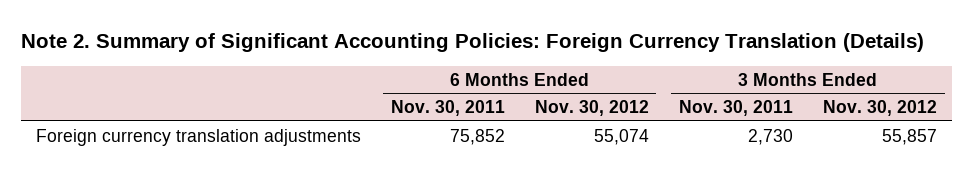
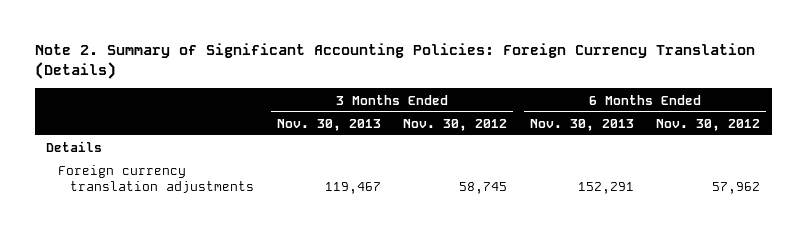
[390,100,505,117] Nov. 30, 2011 -> none
[678,100,793,117] Nov. 30, 2011 -> none
none -> [276,118,381,131] Nov. 30, 2013
none -> [529,118,634,131] Nov. 30, 2013
none -> [46,141,103,153] Details
[593,128,649,145] 55,074 -> [712,181,761,194] 57,962
[882,128,938,145] 55,857 -> [459,181,508,194] 58,745

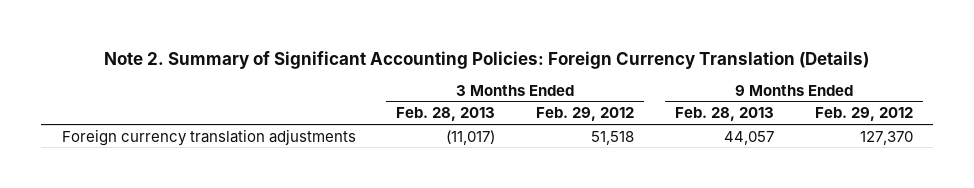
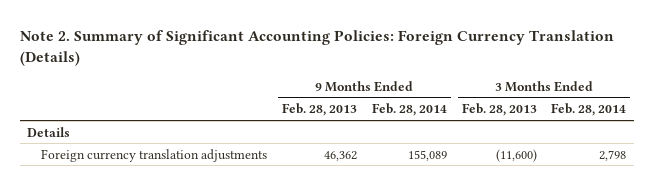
[536,107,635,122] Feb. 29, 2012 -> none
[814,107,913,122] Feb. 29, 2012 -> none
none -> [371,103,447,117] Feb. 28, 2014
none -> [551,103,627,117] Feb. 28, 2014
none -> [27,126,71,137] Details
[446,129,496,145] (11,017) -> [495,148,537,162] (11,600)
[723,130,774,145] 44,057 -> [323,150,357,161] 46,362

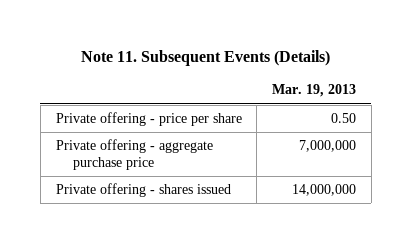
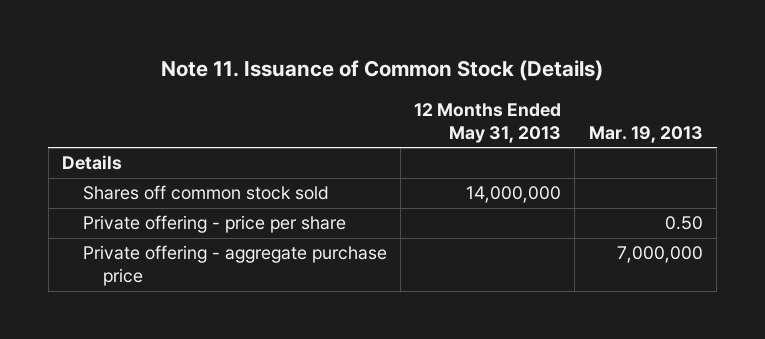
[80,50,330,67] Note 11. Subsequent Events (Details) -> [161,60,604,82] Note 11. Issuance of Common Stock (Details)
none -> [414,102,562,143] 12 Months Ended May 31, 2013
none -> [61,155,122,171] Details
none -> [82,185,329,201] Shares off common stock sold
[55,183,231,198] Private offering - shares issued -> none

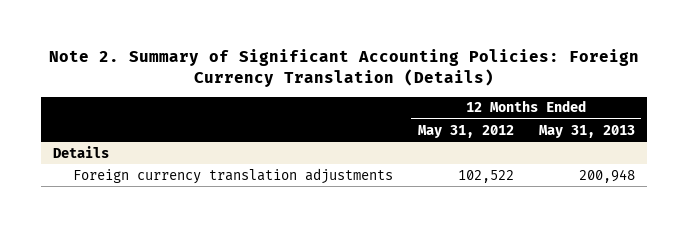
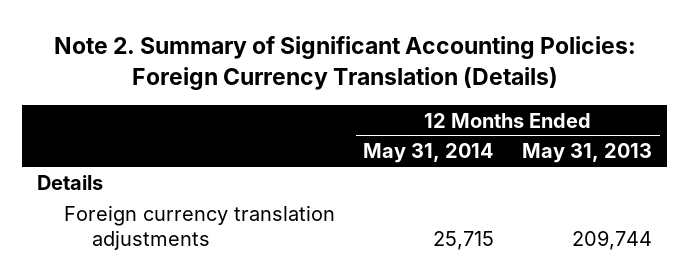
[417,124,514,138] May 31, 2012 -> none
none -> [363,143,495,164] May 31, 2014
[578,168,635,183] 200,948 -> [572,229,653,250] 209,744

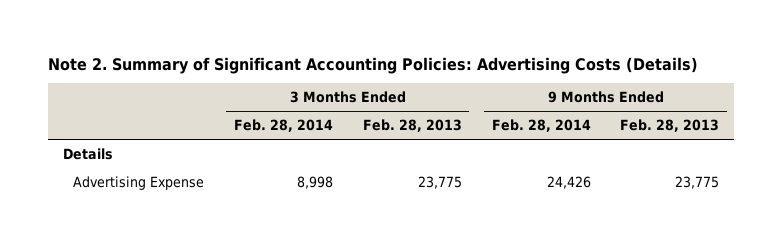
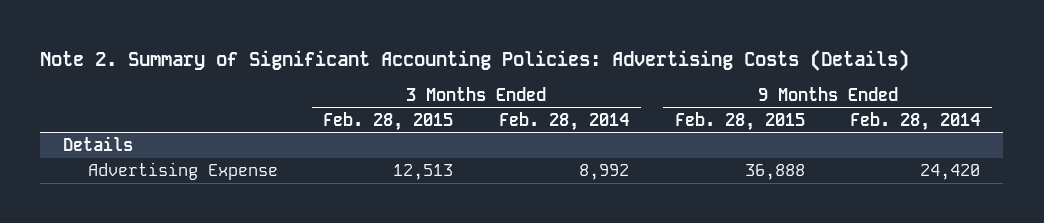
[362,119,462,133] Feb. 28, 2013 -> none
[620,119,720,133] Feb. 28, 2013 -> none
none -> [323,111,454,131] Feb. 28, 2015
none -> [674,111,805,131] Feb. 28, 2015
[296,176,333,190] 8,998 -> [579,164,630,181] 8,992
[546,176,591,190] 24,426 -> [920,164,981,181] 24,420

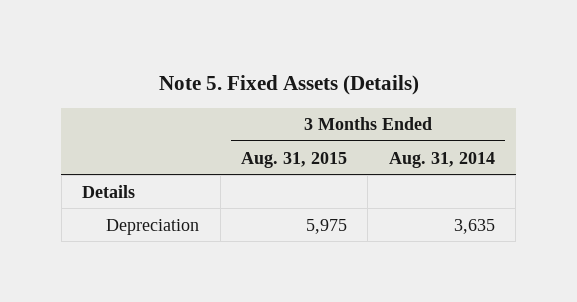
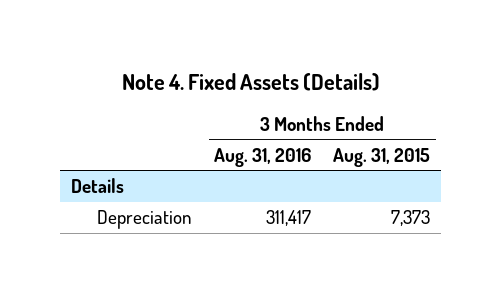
[158,74,419,95] Note 5. Fixed Assets (Details) -> [121,72,380,91] Note 4. Fixed Assets (Details)
[388,151,495,168] Aug. 31, 2014 -> none
none -> [214,147,312,167] Aug. 31, 2016
[306,218,348,234] 5,975 -> [391,210,431,227] 7,373

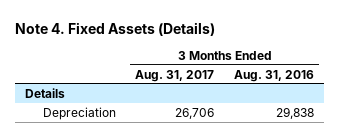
[333,147,431,167] Aug. 31, 2015 -> none
none -> [135,69,215,82] Aug. 31, 2017
[266,210,312,227] 311,417 -> [276,106,315,119] 29,838

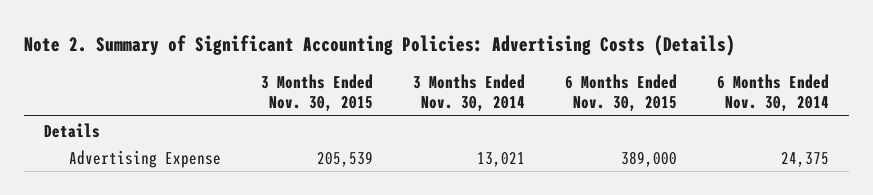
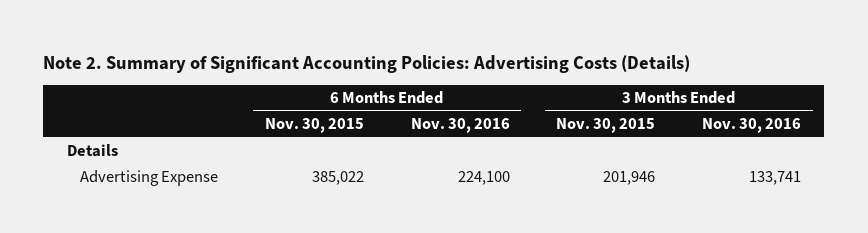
[412,73,525,113] 3 Months Ended Nov. 30, 2014 -> none
[716,73,829,113] 6 Months Ended Nov. 30, 2014 -> none
none -> [410,118,510,134] Nov. 30, 2016
none -> [702,118,802,134] Nov. 30, 2016
[317,150,374,167] 205,539 -> [603,171,656,186] 201,946
[620,150,677,167] 389,000 -> [312,171,365,186] 385,022

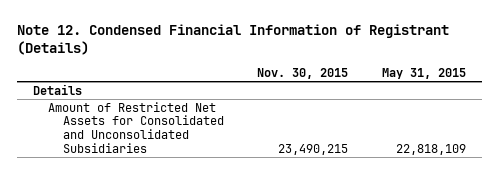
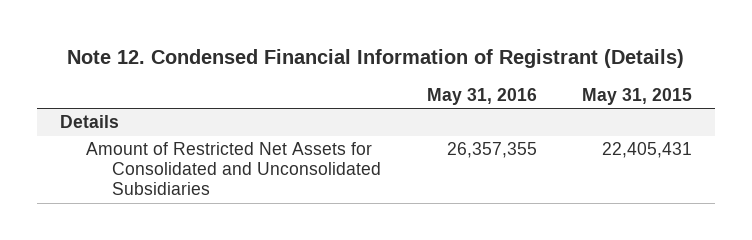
[257,68,349,80] Nov. 30, 2015 -> none
none -> [426,87,537,105] May 31, 2016
[395,143,466,155] 22,818,109 -> [602,142,693,159] 22,405,431

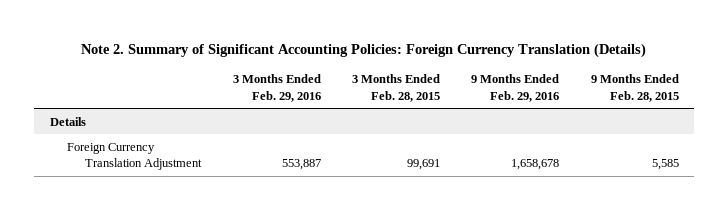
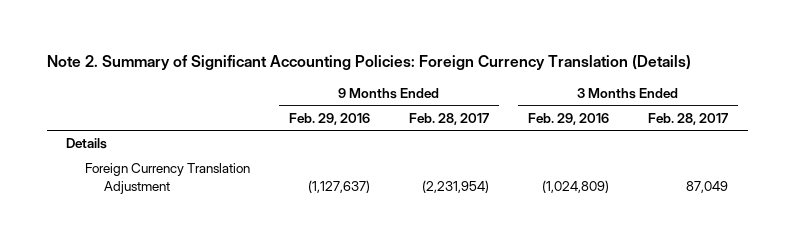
[351,74,440,102] 3 Months Ended Feb. 28, 2015 -> none
[590,74,679,102] 9 Months Ended Feb. 28, 2015 -> none
none -> [409,112,490,125] Feb. 28, 2017
none -> [648,112,729,125] Feb. 28, 2017
[281,159,321,171] 553,887 -> [542,179,610,193] (1,024,809)
[511,159,560,171] 1,658,678 -> [308,179,371,193] (1,127,637)

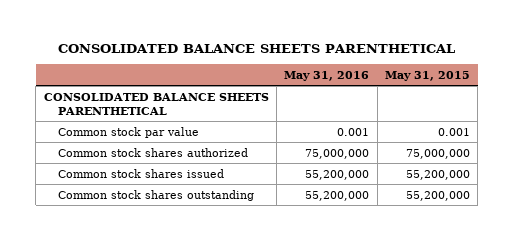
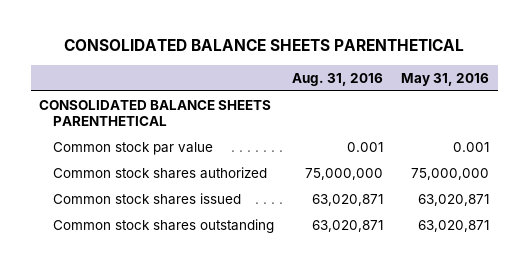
[384,70,470,81] May 31, 2015 -> none
none -> [292,72,384,86] Aug. 31, 2016
[305,169,370,180] 55,200,000 -> [417,193,489,206] 63,020,871
[305,190,370,201] 55,200,000 -> [417,219,489,232] 63,020,871

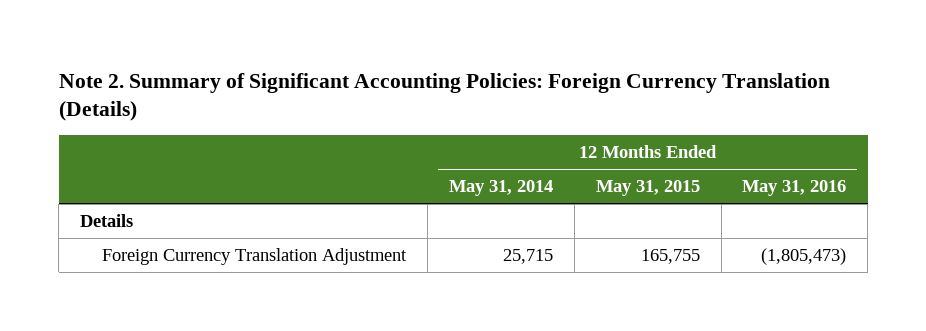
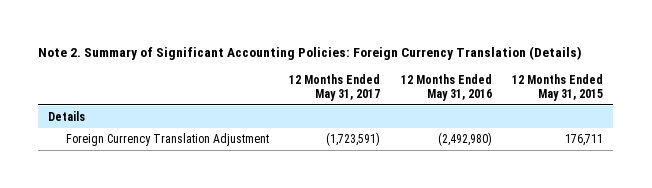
[449,180,554,197] May 31, 2014 -> none
none -> [289,73,381,101] 12 Months Ended May 31, 2017
[640,249,700,265] 165,755 -> [565,134,604,147] 176,711
[761,248,847,266] (1,805,473) -> [437,132,492,147] (2,492,980)

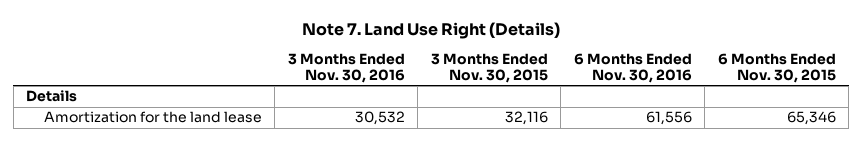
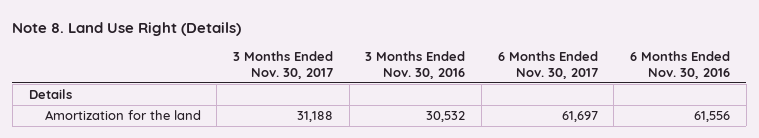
[301,21,560,39] Note 7. Land Use Right (Details) -> [12,21,242,36] Note 8. Land Use Right (Details)
[430,52,548,83] 3 Months Ended Nov. 30, 2015 -> none
[717,52,836,83] 6 Months Ended Nov. 30, 2015 -> none
none -> [233,50,334,79] 3 Months Ended Nov. 30, 2017
none -> [497,50,598,79] 6 Months Ended Nov. 30, 2017
[43,111,262,124] Amortization for the land lease -> [44,109,201,120] Amortization for the land

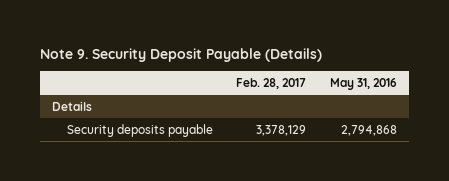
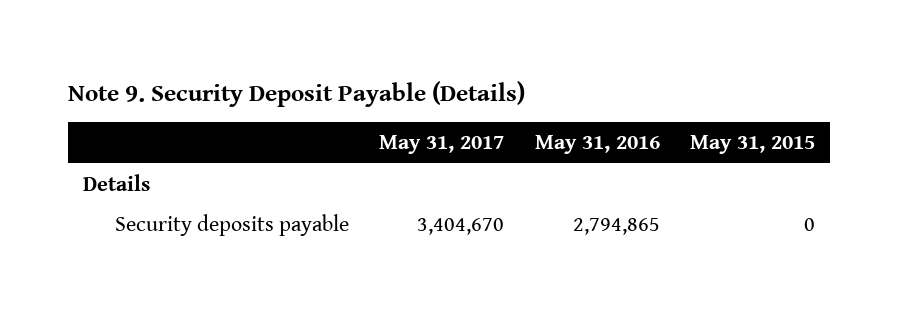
[236,77,307,89] Feb. 28, 2017 -> none
none -> [379,135,505,155] May 31, 2017
none -> [689,135,815,155] May 31, 2015
[341,124,398,136] 2,794,868 -> [572,217,660,235] 2,794,865

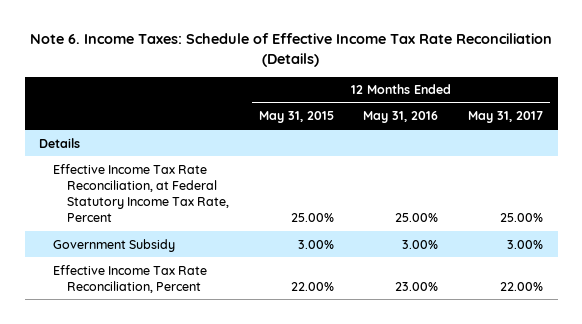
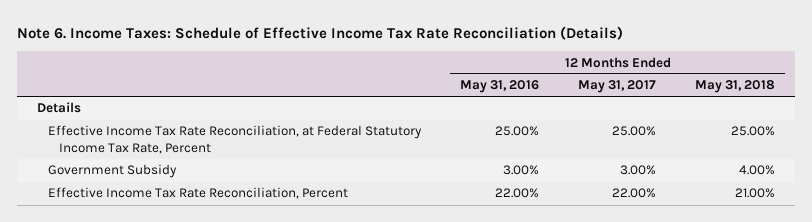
[258,111,334,124] May 31, 2015 -> none
none -> [695,80,776,94] May 31, 2018
[395,281,439,291] 23.00% -> [494,188,539,199] 22.00%

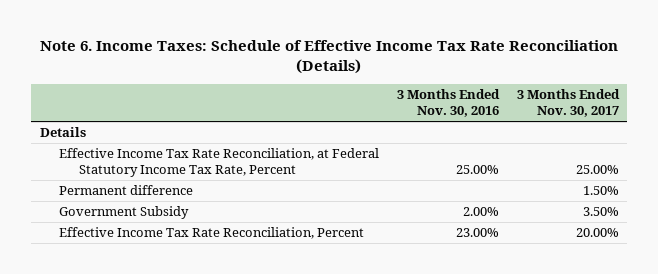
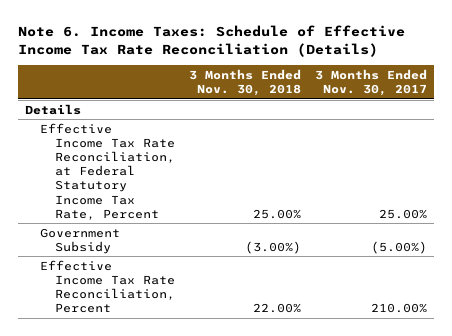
[396,89,500,118] 3 Months Ended Nov. 30, 2016 -> none
none -> [188,68,301,96] 3 Months Ended Nov. 30, 2018
[59,185,194,196] Permanent difference -> none
[582,207,619,217] 3.50% -> [370,240,427,254] (5.00%)
[575,228,619,238] 20.00% -> [370,303,427,314] 210.00%

